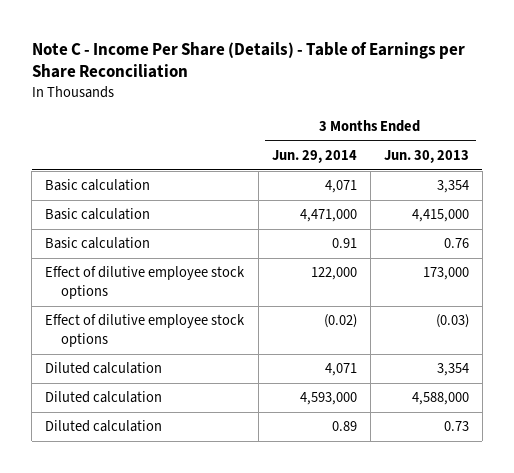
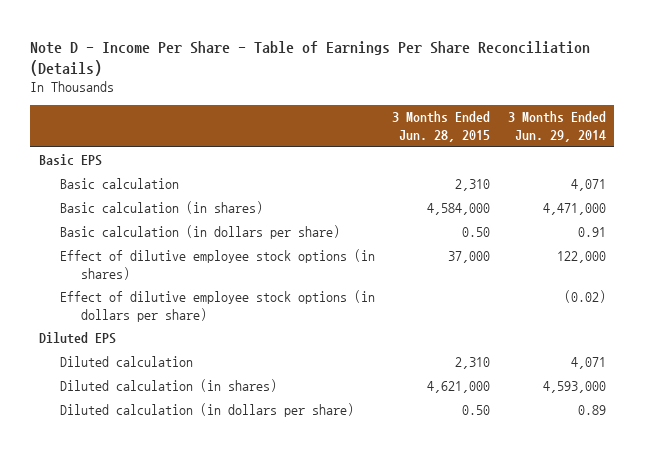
[31,41,465,79] Note C - Income Per Share (Details) - Table of Earnings per Share Reconciliation -> [30,40,591,76] Note D - Income Per Share - Table of Earnings Per Share Reconciliation (Details)
[383,150,469,164] Jun. 30, 2013 -> none
none -> [392,111,491,142] 3 Months Ended Jun. 28, 2015
none -> [39,154,103,167] Basic EPS
[45,208,151,221] Basic calculation -> [60,201,264,215] Basic calculation (in shares)
[45,237,151,250] Basic calculation -> [60,225,341,240] Basic calculation (in dollars per share)
[45,266,246,300] Effect of dilutive employee stock options -> [60,249,376,280] Effect of dilutive employee stock options (in shares)
[45,314,246,348] Effect of dilutive employee stock options -> [60,290,376,322] Effect of dilutive employee stock options (in dollars per share)
none -> [39,332,117,345] Diluted EPS
[45,391,163,404] Diluted calculation -> [60,379,278,393] Diluted calculation (in shares)
[45,420,163,433] Diluted calculation -> [60,403,355,418] Diluted calculation (in dollars per share)

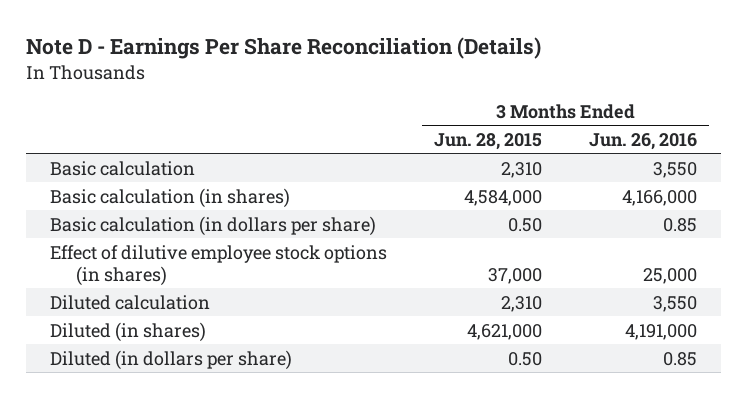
[30,40,591,76] Note D - Income Per Share - Table of Earnings Per Share Reconciliation (Details) -> [25,37,541,60] Note D - Earnings Per Share Reconciliation (Details)
[507,111,606,142] 3 Months Ended Jun. 29, 2014 -> none
none -> [589,132,698,150] Jun. 26, 2016
[39,154,103,167] Basic EPS -> none
[60,290,376,322] Effect of dilutive employee stock options (in dollars per share) -> none
[39,332,117,345] Diluted EPS -> none
[60,379,278,393] Diluted calculation (in shares) -> [49,321,206,342] Diluted (in shares)
[60,403,355,418] Diluted calculation (in dollars per share) -> [49,349,292,370] Diluted (in dollars per share)

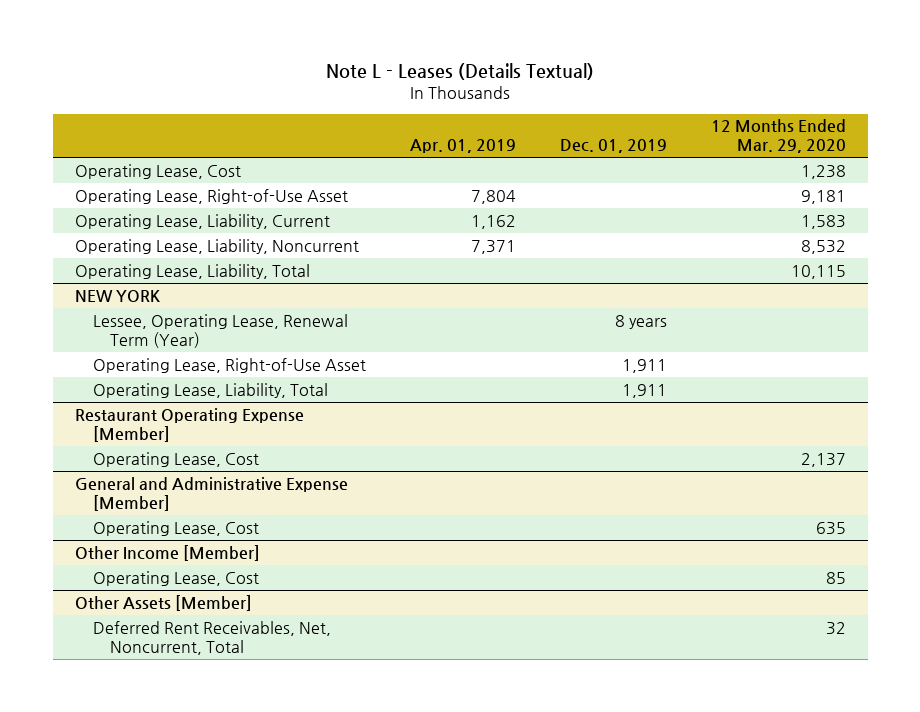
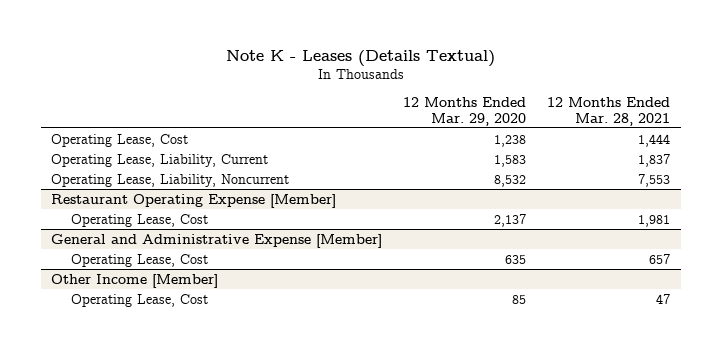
[326,62,595,80] Note L - Leases (Details Textual) -> [225,50,495,68] Note K - Leases (Details Textual)
[409,139,516,154] Apr. 01, 2019 -> none
[559,139,667,154] Dec. 01, 2019 -> none
none -> [547,97,671,126] 12 Months Ended Mar. 28, 2021
[74,188,348,204] Operating Lease, Right-of-Use Asset -> none
[74,263,310,279] Operating Lease, Liability, Total -> none
[74,289,160,302] NEW YORK -> none
[92,313,348,348] Lessee, Operating Lease, Renewal Term (Year) -> none
[92,357,366,373] Operating Lease, Right-of-Use Asset -> none
[92,382,328,398] Operating Lease, Liability, Total -> none
[74,594,252,611] Other Assets [Member] -> none
[92,620,331,655] Deferred Rent Receivables, Net, Noncurrent, Total -> none

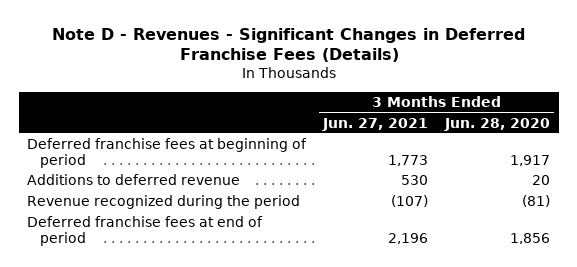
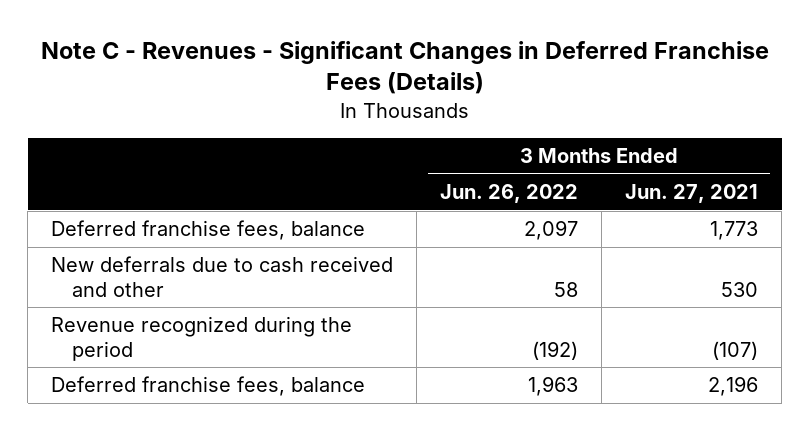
[51,27,525,63] Note D - Revenues - Significant Changes in Deferred Franchise Fees (Details) -> [40,40,769,95] Note C - Revenues - Significant Changes in Deferred Franchise Fees (Details)
[444,117,551,131] Jun. 28, 2020 -> none
none -> [440,184,579,204] Jun. 26, 2022
[27,138,308,168] Deferred franchise fees at beginning of period -> [51,220,366,241] Deferred franchise fees, balance
[27,174,241,186] Additions to deferred revenue -> [51,256,394,297] New deferrals due to cash received and other
[27,216,264,246] Deferred franchise fees at end of period -> [51,376,366,397] Deferred franchise fees, balance

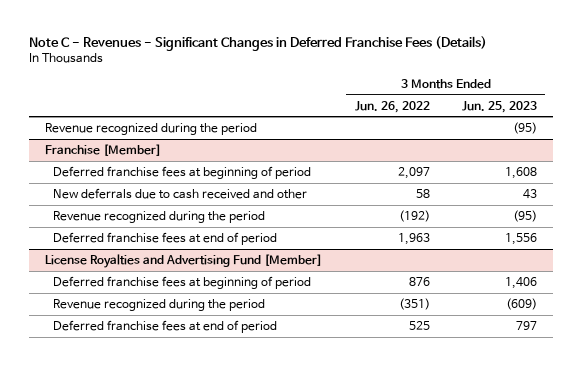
[625,184,759,204] Jun. 27, 2021 -> none
none -> [461,100,537,113] Jun. 25, 2023
none -> [45,122,258,135] Revenue recognized during the period
none -> [45,143,162,156] Franchise [Member]
[51,220,366,241] Deferred franchise fees, balance -> [53,165,312,179] Deferred franchise fees at beginning of period
[51,376,366,397] Deferred franchise fees, balance -> [53,231,278,245] Deferred franchise fees at end of period
none -> [45,253,323,268] License Royalties and Advertising Fund [Member]
none -> [53,275,312,289] Deferred franchise fees at beginning of period
none -> [53,298,266,311] Revenue recognized during the period
none -> [53,319,278,333] Deferred franchise fees at end of period

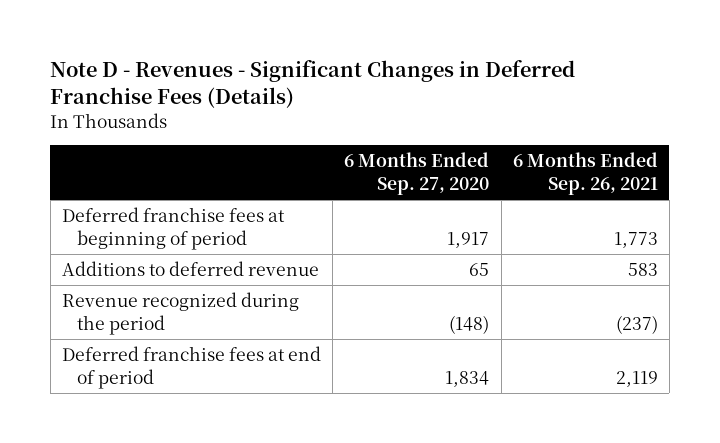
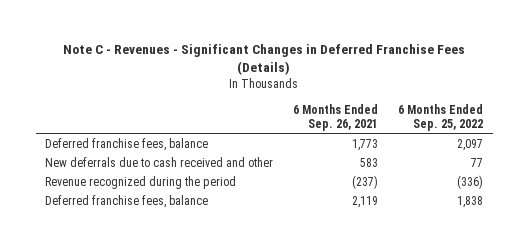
[50,60,576,109] Note D - Revenues - Significant Changes in Deferred Franchise Fees (Details) -> [63,43,466,76] Note C - Revenues - Significant Changes in Deferred Franchise Fees (Details)
[344,152,490,195] 6 Months Ended Sep. 27, 2020 -> none
none -> [397,103,483,131] 6 Months Ended Sep. 25, 2022
[62,207,286,250] Deferred franchise fees at beginning of period -> [45,137,209,151] Deferred franchise fees, balance
[62,261,320,277] Additions to deferred revenue -> [45,156,274,167] New deferrals due to cash received and other
[62,346,322,389] Deferred franchise fees at end of period -> [45,194,209,208] Deferred franchise fees, balance

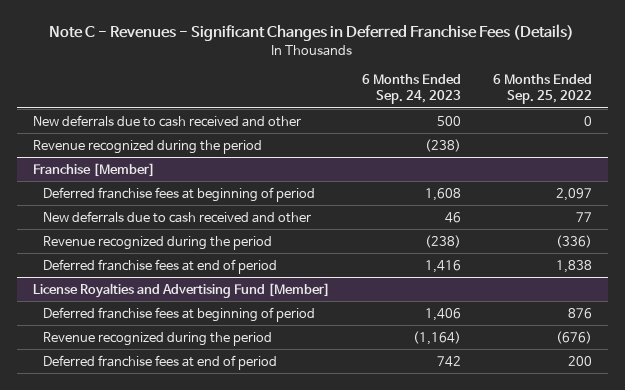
[293,103,379,131] 6 Months Ended Sep. 26, 2021 -> none
none -> [361,74,461,105] 6 Months Ended Sep. 24, 2023
none -> [33,114,302,127] New deferrals due to cash received and other
none -> [33,139,263,154] Revenue recognized during the period
none -> [33,162,156,177] Franchise [Member]
[45,137,209,151] Deferred franchise fees, balance -> [43,186,316,202] Deferred franchise fees at beginning of period
[45,194,209,208] Deferred franchise fees, balance -> [43,258,278,274] Deferred franchise fees at end of period
none -> [33,282,331,298] License Royalties and Advertising Fund [Member]
none -> [43,306,316,322] Deferred franchise fees at beginning of period
none -> [43,331,273,346] Revenue recognized during the period
none -> [43,354,278,370] Deferred franchise fees at end of period

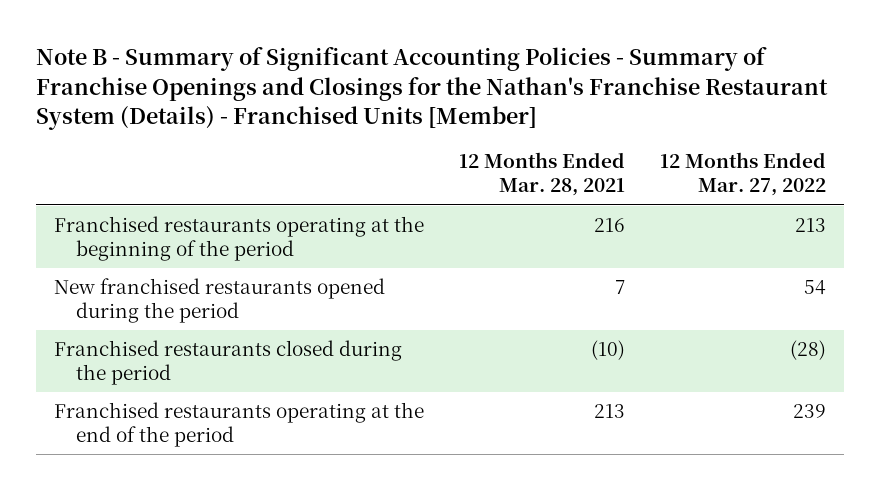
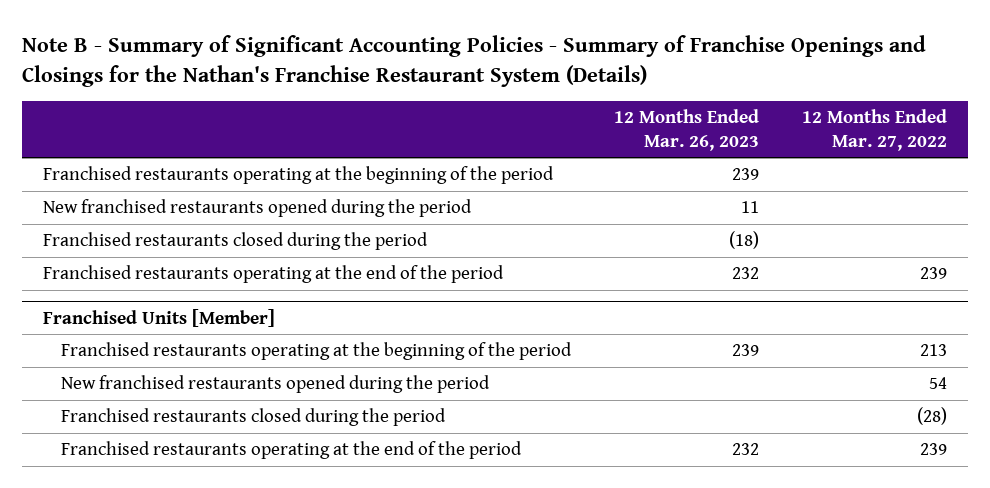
[36,47,829,130] Note B - Summary of Significant Accounting Policies - Summary of Franchise Openings and Closings for the Nathan's Franchise Restaurant System (Details) - Franchised Units [Member] -> [22,34,927,87] Note B - Summary of Significant Accounting Policies - Summary of Franchise Openings and Closings for the Nathan's Franchise Restaurant System (Details)
[458,152,625,197] 12 Months Ended Mar. 28, 2021 -> none
none -> [614,109,760,152] 12 Months Ended Mar. 26, 2023
none -> [43,166,555,185] Franchised restaurants operating at the beginning of the period
none -> [43,199,473,218] New franchised restaurants opened during the period
none -> [43,232,429,251] Franchised restaurants closed during the period
none -> [43,265,505,284] Franchised restaurants operating at the end of the period
none -> [43,309,276,328] Franchised Units [Member]

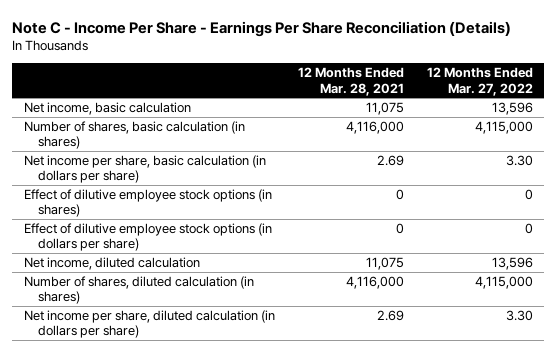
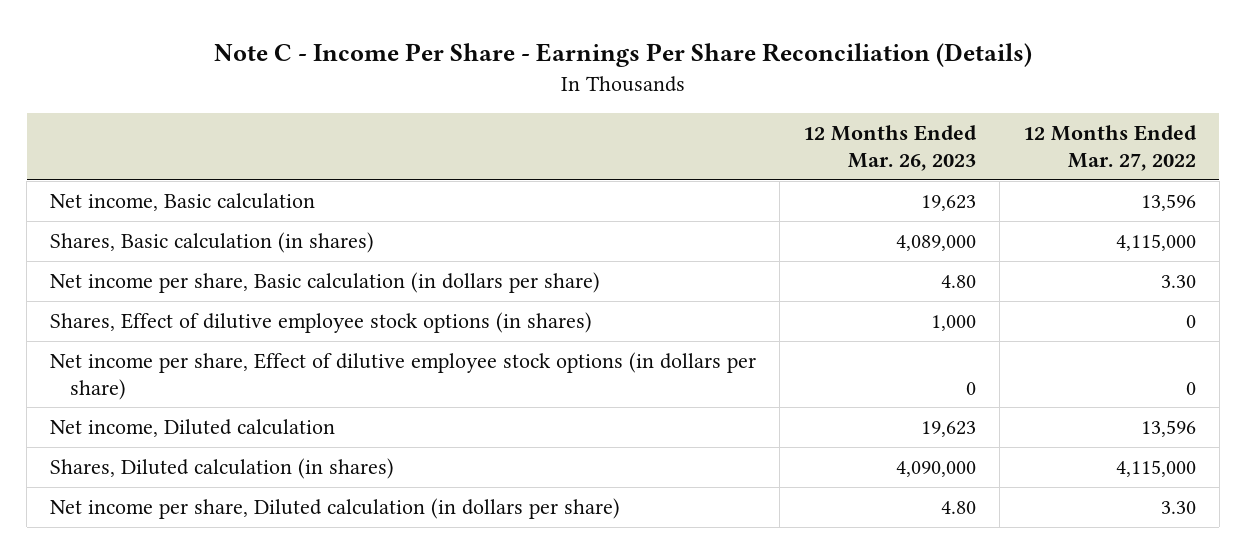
[297,67,404,96] 12 Months Ended Mar. 28, 2021 -> none
none -> [802,125,977,172] 12 Months Ended Mar. 26, 2023
[23,102,191,116] Net income, basic calculation -> [50,193,316,212] Net income, Basic calculation
[23,121,245,150] Number of shares, basic calculation (in shares) -> [50,232,375,254] Shares, Basic calculation (in shares)
[23,155,266,184] Net income per share, basic calculation (in dollars per share) -> [50,272,601,294] Net income per share, Basic calculation (in dollars per share)
[23,189,272,218] Effect of dilutive employee stock options (in shares) -> [50,312,593,334] Shares, Effect of dilutive employee stock options (in shares)
[23,223,272,252] Effect of dilutive employee stock options (in dollars per share) -> [50,352,757,400] Net income per share, Effect of dilutive employee stock options (in dollars per share)
[23,257,200,271] Net income, diluted calculation -> [50,419,336,438] Net income, Diluted calculation
[23,276,254,305] Number of shares, diluted calculation (in shares) -> [50,458,395,480] Shares, Diluted calculation (in shares)
[23,310,275,339] Net income per share, diluted calculation (in dollars per share) -> [50,498,621,520] Net income per share, Diluted calculation (in dollars per share)

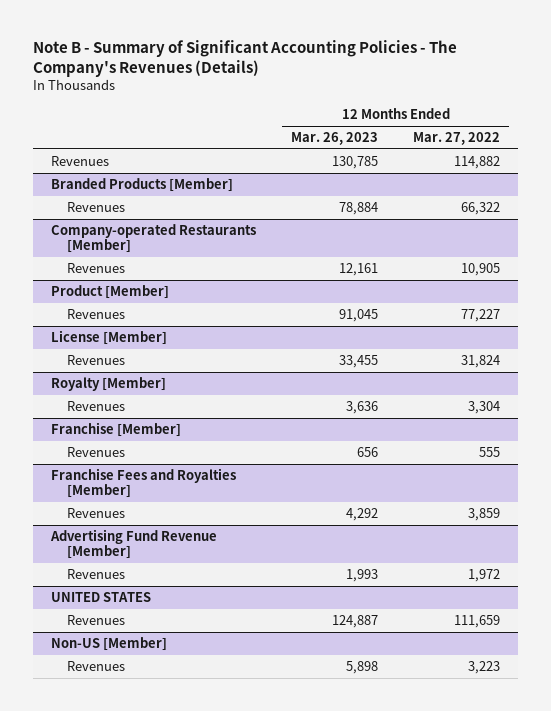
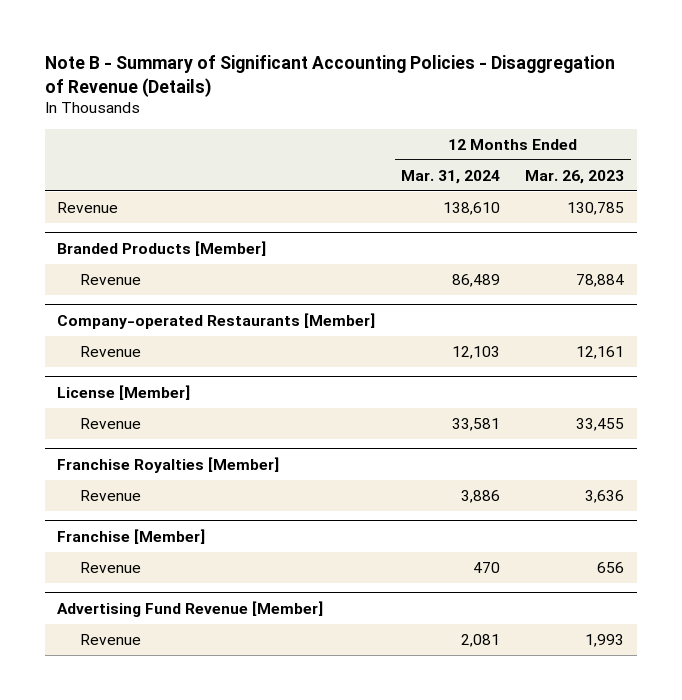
[32,39,457,77] Note B - Summary of Significant Accounting Policies - The Company's Revenues (Details) -> [44,54,615,97] Note B - Summary of Significant Accounting Policies - Disaggregation of Revenue (Details)
[413,132,501,146] Mar. 27, 2022 -> none
none -> [400,169,500,184] Mar. 31, 2024
[50,156,109,167] Revenues -> [57,201,119,213] Revenue
[66,202,125,213] Revenues -> [80,273,142,285] Revenue
[50,285,169,300] Product [Member] -> none
[66,309,125,320] Revenues -> none
[66,263,125,274] Revenues -> [80,345,142,357] Revenue
[50,377,166,392] Royalty [Member] -> none
[66,355,125,366] Revenues -> [80,417,142,429] Revenue
none -> [57,456,280,473] Franchise Royalties [Member]
[66,401,125,412] Revenues -> [80,489,142,501] Revenue
[50,468,236,499] Franchise Fees and Royalties [Member] -> none
[66,508,125,519] Revenues -> none
[66,447,125,458] Revenues -> [80,561,142,573] Revenue
[50,592,151,603] UNITED STATES -> none
[66,615,125,626] Revenues -> none
[50,637,167,652] Non-US [Member] -> none
[66,661,125,672] Revenues -> none
[66,569,125,580] Revenues -> [80,633,142,645] Revenue

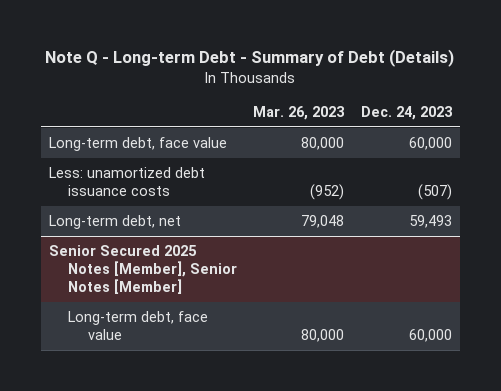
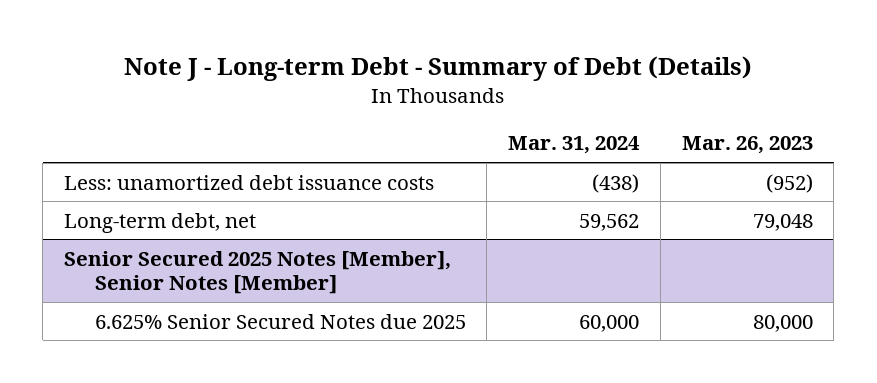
[45,49,455,68] Note Q - Long-term Debt - Summary of Debt (Details) -> [124,55,753,81] Note J - Long-term Debt - Summary of Debt (Details)
[360,105,453,120] Dec. 24, 2023 -> none
none -> [508,136,641,155] Mar. 31, 2024
[48,136,227,151] Long-term debt, face value -> none
[68,310,209,341] Long-term debt, face value -> [94,313,466,329] 6.625% Senior Secured Notes due 2025

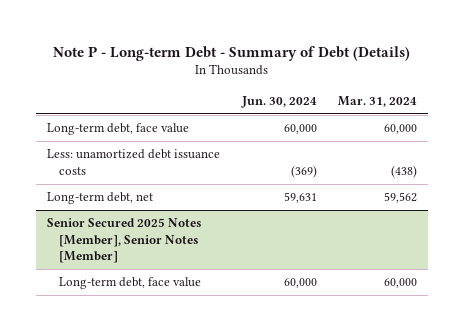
[124,55,753,81] Note J - Long-term Debt - Summary of Debt (Details) -> [53,45,411,61] Note P - Long-term Debt - Summary of Debt (Details)
[681,136,813,155] Mar. 26, 2023 -> none
none -> [240,96,317,109] Jun. 30, 2024
none -> [47,123,190,136] Long-term debt, face value
[94,313,466,329] 6.625% Senior Secured Notes due 2025 -> [59,277,202,290] Long-term debt, face value

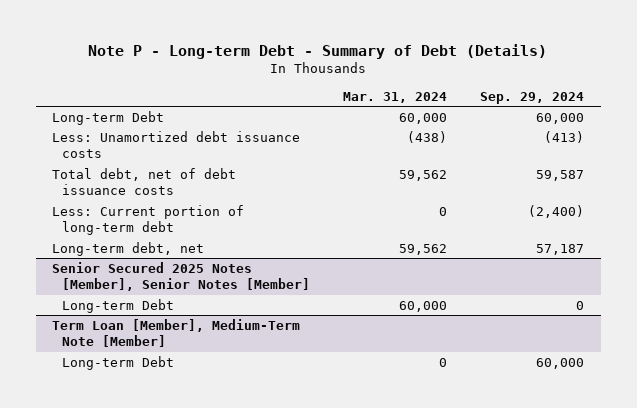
[240,96,317,109] Jun. 30, 2024 -> none
none -> [480,91,585,104] Sep. 29, 2024
[47,123,190,136] Long-term debt, face value -> [52,110,165,125] Long-term Debt
[47,149,221,175] Less: unamortized debt issuance costs -> [52,130,301,159] Less: Unamortized debt issuance costs
none -> [52,167,237,196] Total debt, net of debt issuance costs
none -> [52,204,245,236] Less: Current portion of long-term debt
[59,277,202,290] Long-term debt, face value -> [61,298,174,313] Long-term Debt
none -> [52,318,301,348] Term Loan [Member], Medium-Term Note [Member]
none -> [61,355,174,370] Long-term Debt

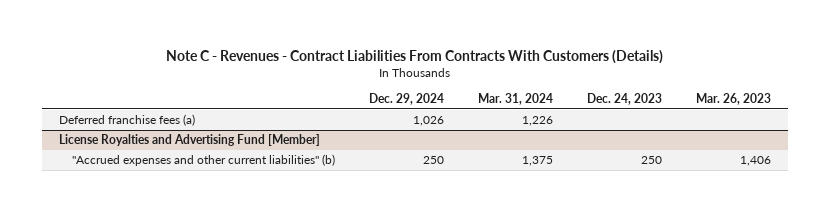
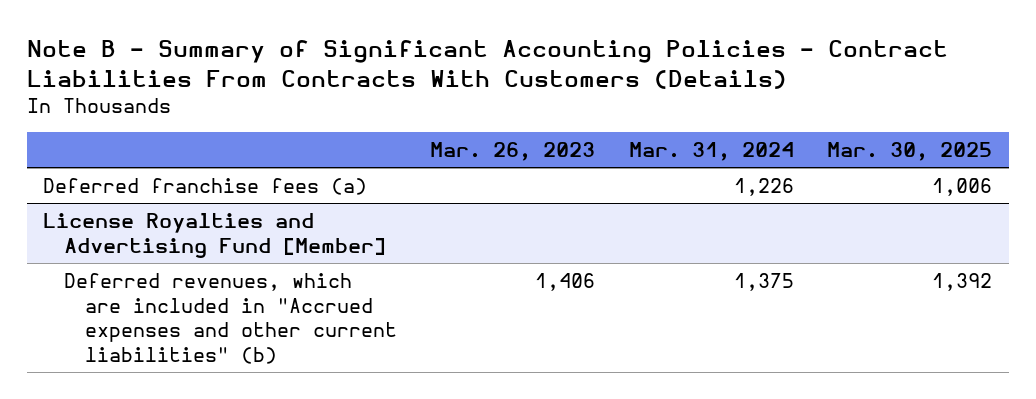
[166,49,664,64] Note C - Revenues - Contract Liabilities From Contracts With Customers (Details) -> [26,39,948,89] Note B - Summary of Significant Accounting Policies - Contract Liabilities From Contracts With Customers (Details)
[369,93,445,106] Dec. 29, 2024 -> none
[587,93,663,106] Dec. 24, 2023 -> none
none -> [827,141,993,161] Mar. 30, 2025
[72,154,336,167] "Accrued expenses and other current liabilities" (b) -> [64,273,397,364] Deferred revenues, which are included in "Accrued expenses and other current liabilities" (b)

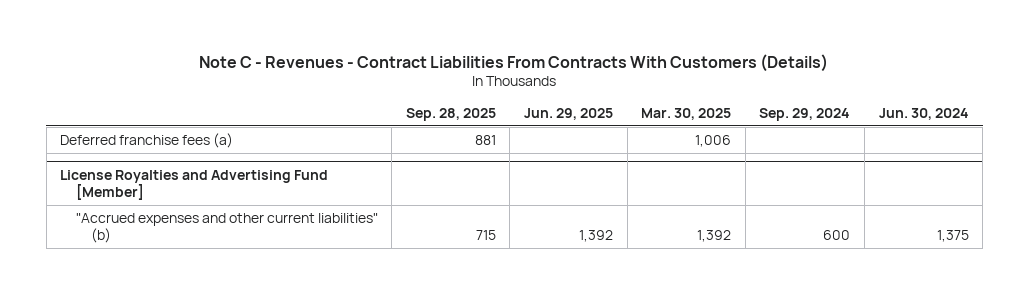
[26,39,948,89] Note B - Summary of Significant Accounting Policies - Contract Liabilities From Contracts With Customers (Details) -> [199,53,829,72] Note C - Revenues - Contract Liabilities From Contracts With Customers (Details)
[430,141,596,161] Mar. 26, 2023 -> none
[628,141,794,161] Mar. 31, 2024 -> none
none -> [405,108,496,122] Sep. 28, 2025
none -> [524,108,614,121] Jun. 29, 2025
none -> [759,108,851,122] Sep. 29, 2024
none -> [878,108,969,121] Jun. 30, 2024
[64,273,397,364] Deferred revenues, which are included in "Accrued expenses and other current liabilities" (b) -> [75,212,378,244] "Accrued expenses and other current liabilities" (b)

